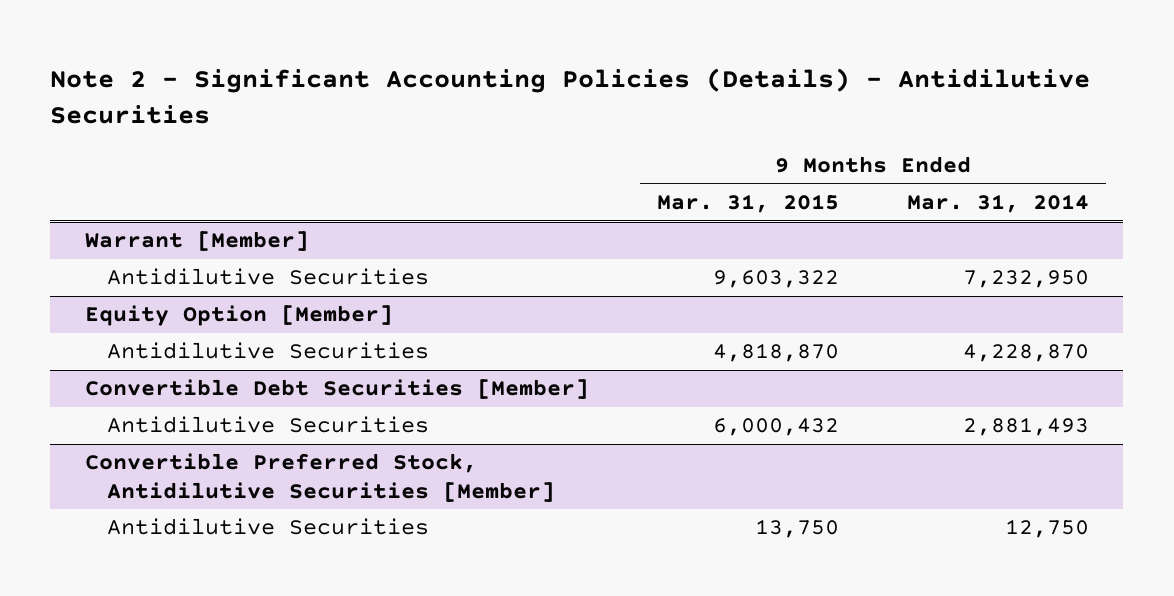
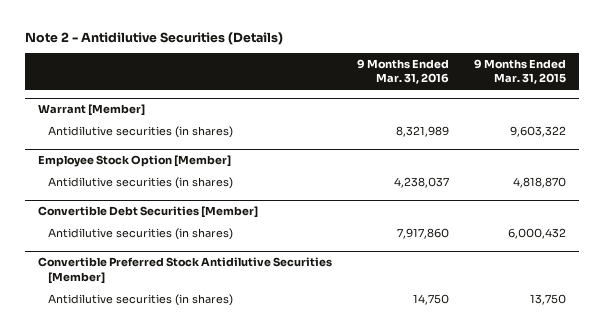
[50,67,1091,125] Note 2 - Significant Accounting Policies (Details) - Antidilutive Securities -> [24,32,283,46] Note 2 - Antidilutive Securities (Details)
[907,194,1090,214] Mar. 31, 2014 -> none
none -> [356,59,449,85] 9 Months Ended Mar. 31, 2016
[84,305,393,327] Equity Option [Member] -> none
[106,268,429,286] Antidilutive Securities -> [47,126,233,139] Antidilutive securities (in shares)
none -> [37,155,231,168] Employee Stock Option [Member]
[106,342,429,360] Antidilutive Securities -> [47,177,233,190] Antidilutive securities (in shares)
[106,416,429,434] Antidilutive Securities -> [47,228,233,241] Antidilutive securities (in shares)
[84,453,555,502] Convertible Preferred Stock, Antidilutive Securities [Member] -> [37,257,332,284] Convertible Preferred Stock Antidilutive Securities [Member]
[106,518,429,536] Antidilutive Securities -> [47,294,233,307] Antidilutive securities (in shares)

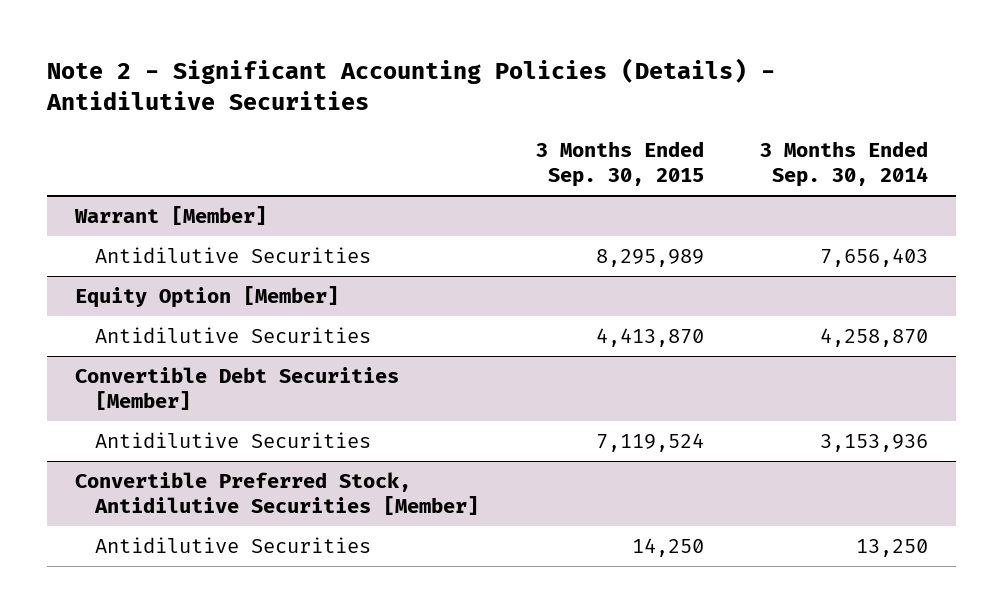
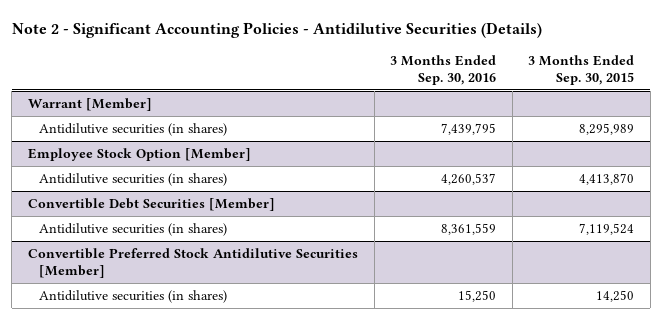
[46,57,776,110] Note 2 - Significant Accounting Policies (Details) - Antidilutive Securities -> [11,21,542,38] Note 2 - Significant Accounting Policies - Antidilutive Securities (Details)
[760,141,929,188] 3 Months Ended Sep. 30, 2014 -> none
none -> [390,55,497,85] 3 Months Ended Sep. 30, 2016
[75,286,340,309] Equity Option [Member] -> none
[95,247,372,264] Antidilutive Securities -> [38,123,227,137] Antidilutive securities (in shares)
none -> [28,148,252,162] Employee Stock Option [Member]
[95,327,372,344] Antidilutive Securities -> [38,173,227,187] Antidilutive securities (in shares)
[95,432,372,449] Antidilutive Securities -> [38,223,227,237] Antidilutive securities (in shares)
[75,472,480,516] Convertible Preferred Stock, Antidilutive Securities [Member] -> [28,248,359,278] Convertible Preferred Stock Antidilutive Securities [Member]
[95,537,372,554] Antidilutive Securities -> [38,290,227,304] Antidilutive securities (in shares)

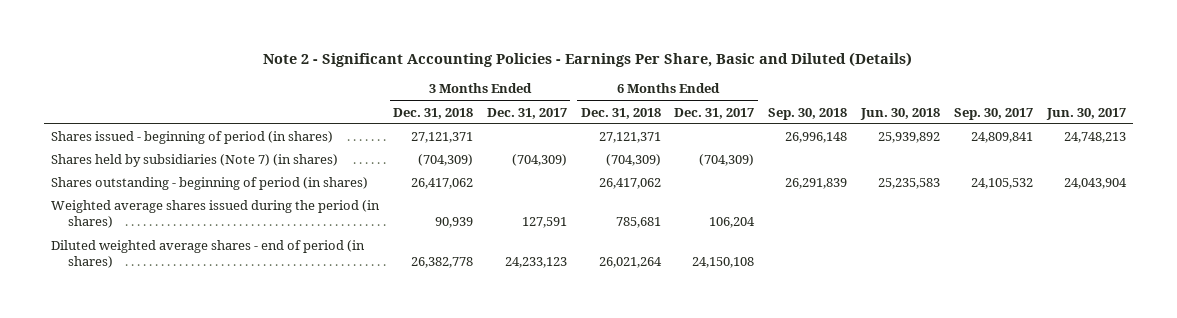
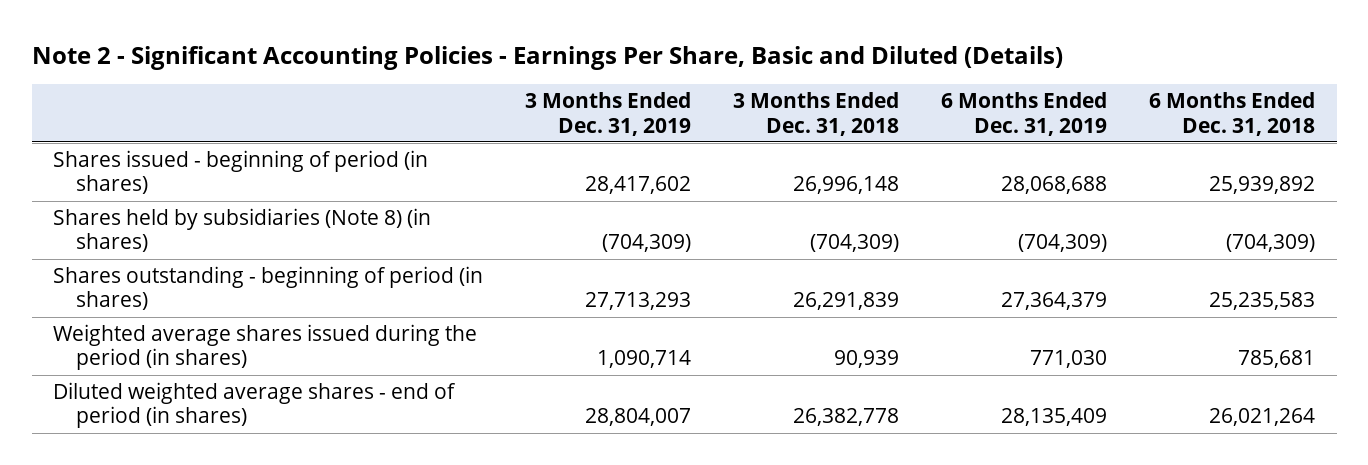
[486,107,567,119] Dec. 31, 2017 -> none
[674,107,755,119] Dec. 31, 2017 -> none
[768,107,848,120] Sep. 30, 2018 -> none
[860,107,941,120] Jun. 30, 2018 -> none
[953,107,1033,120] Sep. 30, 2017 -> none
[1045,107,1126,120] Jun. 30, 2017 -> none
none -> [525,91,692,136] 3 Months Ended Dec. 31, 2019
none -> [941,91,1108,136] 6 Months Ended Dec. 31, 2019
[411,132,474,144] 27,121,371 -> [793,176,900,195] 26,996,148
[598,132,661,144] 27,121,371 -> [1209,176,1316,195] 25,939,892
[51,154,339,168] Shares held by subsidiaries (Note 7) (in shares) -> [52,207,431,253] Shares held by subsidiaries (Note 8) (in shares)
[411,178,474,190] 26,417,062 -> [793,292,900,311] 26,291,839
[598,178,661,190] 26,417,062 -> [1209,292,1316,311] 25,235,583

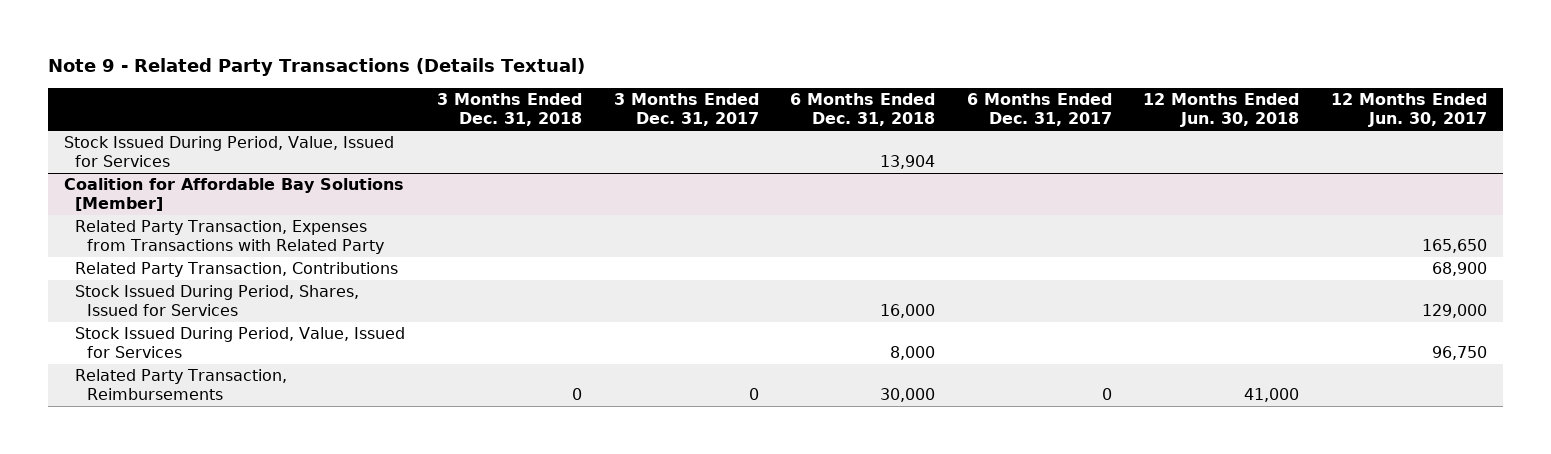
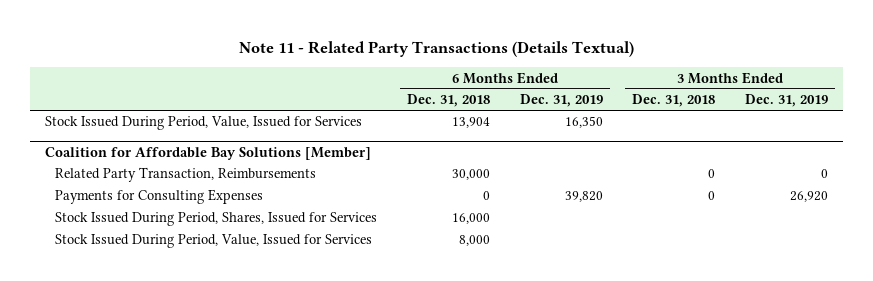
[47,58,585,77] Note 9 - Related Party Transactions (Details Textual) -> [238,40,634,57] Note 11 - Related Party Transactions (Details Textual)
[613,93,759,127] 3 Months Ended Dec. 31, 2017 -> none
[966,93,1112,127] 6 Months Ended Dec. 31, 2017 -> none
[1143,93,1300,128] 12 Months Ended Jun. 30, 2018 -> none
[1330,93,1487,128] 12 Months Ended Jun. 30, 2017 -> none
none -> [519,94,603,108] Dec. 31, 2019
none -> [744,94,828,108] Dec. 31, 2019
[75,220,385,255] Related Party Transaction, Expenses from Transactions with Related Party -> none
[75,262,399,278] Related Party Transaction, Contributions -> none
[75,369,288,401] Related Party Transaction, Reimbursements -> [55,167,317,183] Related Party Transaction, Reimbursements
none -> [55,189,264,205] Payments for Consulting Expenses

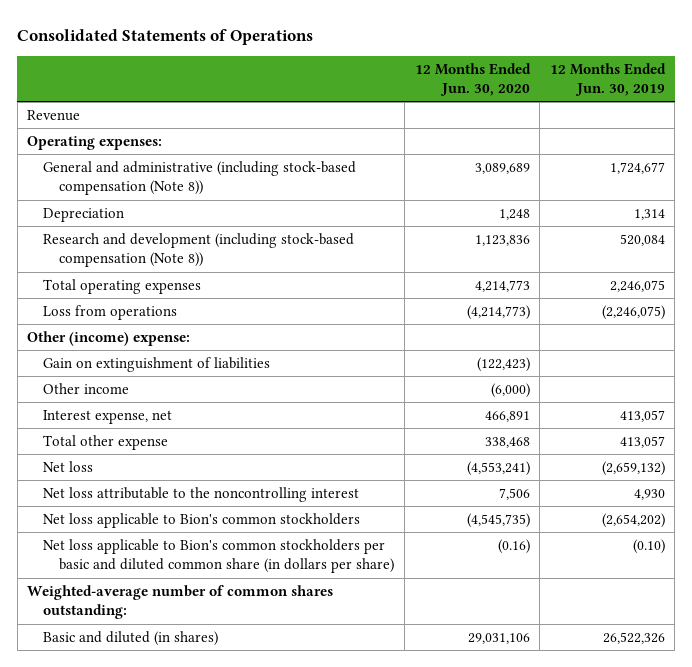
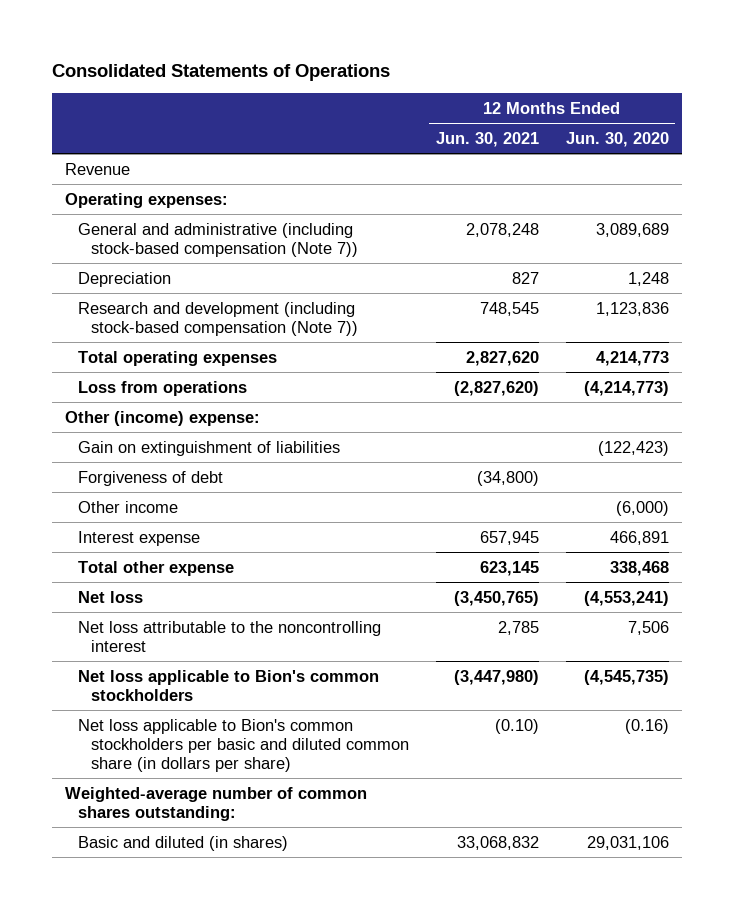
[549,62,666,96] 12 Months Ended Jun. 30, 2019 -> none
none -> [436,131,540,147] Jun. 30, 2021
[43,161,357,196] General and administrative (including stock-based compensation (Note 8)) -> [78,222,359,257] General and administrative (including stock-based compensation (Note 7))
[43,233,355,268] Research and development (including stock-based compensation (Note 8)) -> [78,301,359,336] Research and development (including stock-based compensation (Note 7))
none -> [78,470,224,486] Forgiveness of debt
[43,410,173,425] Interest expense, net -> [78,530,201,546] Interest expense

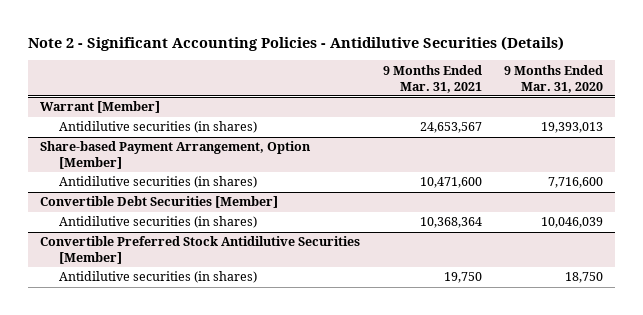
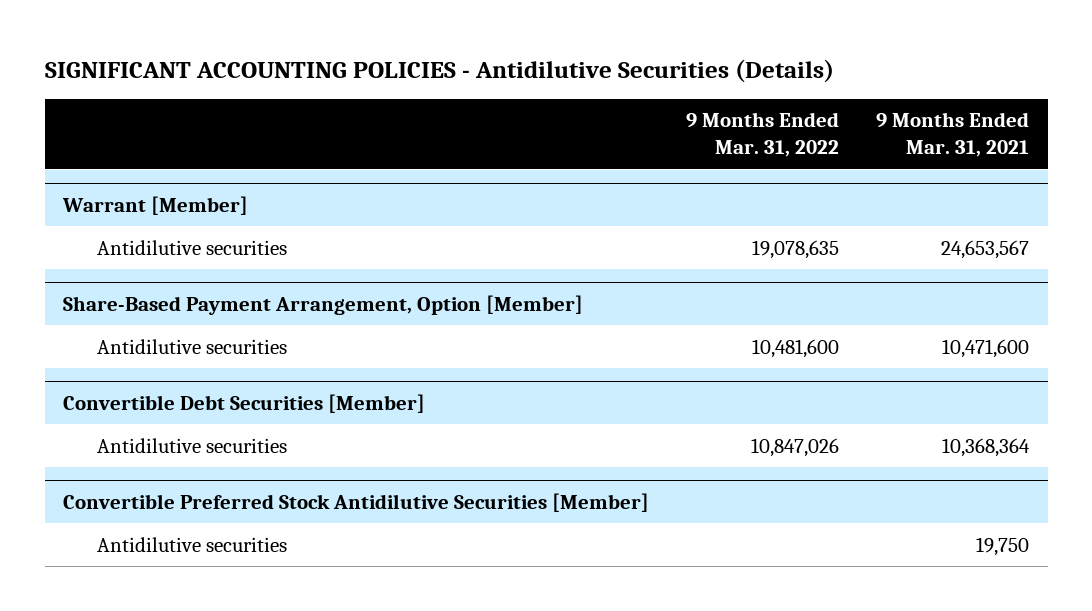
[28,35,565,51] Note 2 - Significant Accounting Policies - Antidilutive Securities (Details) -> [44,58,834,83] SIGNIFICANT ACCOUNTING POLICIES - Antidilutive Securities (Details)
[504,64,604,93] 9 Months Ended Mar. 31, 2020 -> none
none -> [686,112,840,158] 9 Months Ended Mar. 31, 2022
[59,121,258,134] Antidilutive securities (in shares) -> [97,239,288,255] Antidilutive securities
[39,141,311,170] Share-based Payment Arrangement, Option [Member] -> [63,295,584,316] Share-Based Payment Arrangement, Option [Member]
[59,176,258,189] Antidilutive securities (in shares) -> [97,338,288,354] Antidilutive securities
[59,216,258,229] Antidilutive securities (in shares) -> [97,437,288,453] Antidilutive securities
[59,271,258,284] Antidilutive securities (in shares) -> [97,536,288,552] Antidilutive securities

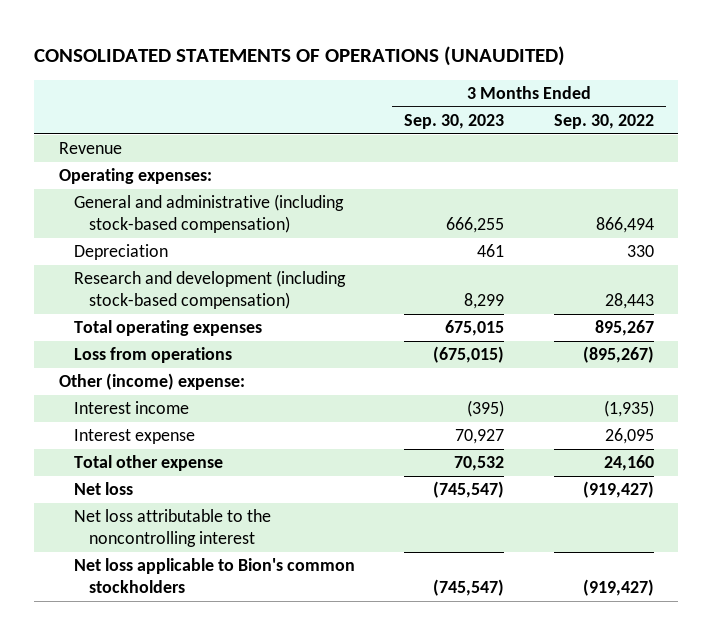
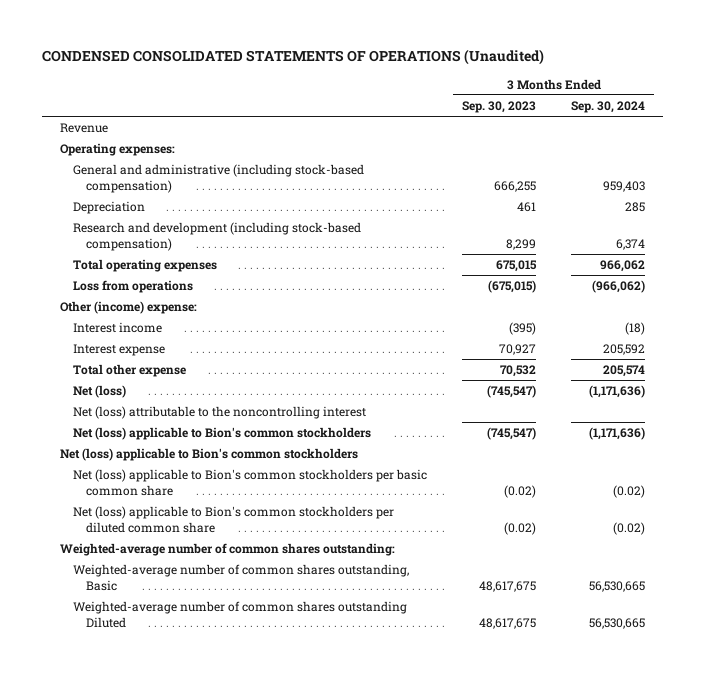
[34,46,566,67] CONSOLIDATED STATEMENTS OF OPERATIONS (UNAUDITED) -> [42,49,545,66] CONDENSED CONSOLIDATED STATEMENTS OF OPERATIONS (Unaudited)
[553,114,654,130] Sep. 30, 2022 -> none
none -> [571,100,646,113] Sep. 30, 2024
[73,482,133,496] Net loss -> [72,385,126,399] Net (loss)
[73,509,271,548] Net loss attributable to the noncontrolling interest -> [72,406,366,420] Net (loss) attributable to the noncontrolling interest
[73,558,355,594] Net loss applicable to Bion's common stockholders -> [72,427,371,441] Net (loss) applicable to Bion's common stockholders
none -> [60,448,359,462] Net (loss) applicable to Bion's common stockholders
none -> [72,469,427,496] Net (loss) applicable to Bion's common stockholders per basic common share
none -> [72,506,394,533] Net (loss) applicable to Bion's common stockholders per diluted common share
none -> [60,543,396,557] Weighted-average number of common shares outstanding:
none -> [72,564,409,591] Weighted-average number of common shares outstanding, Basic
none -> [72,601,407,628] Weighted-average number of common shares outstanding Diluted

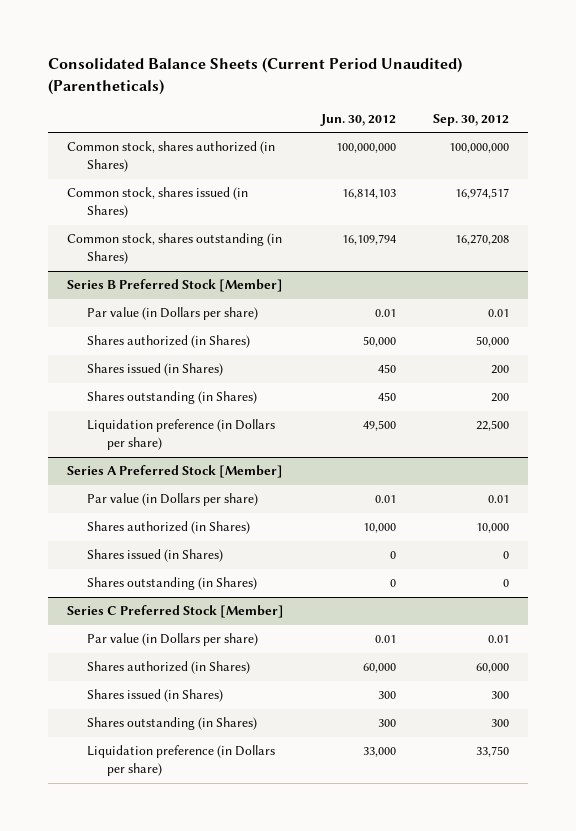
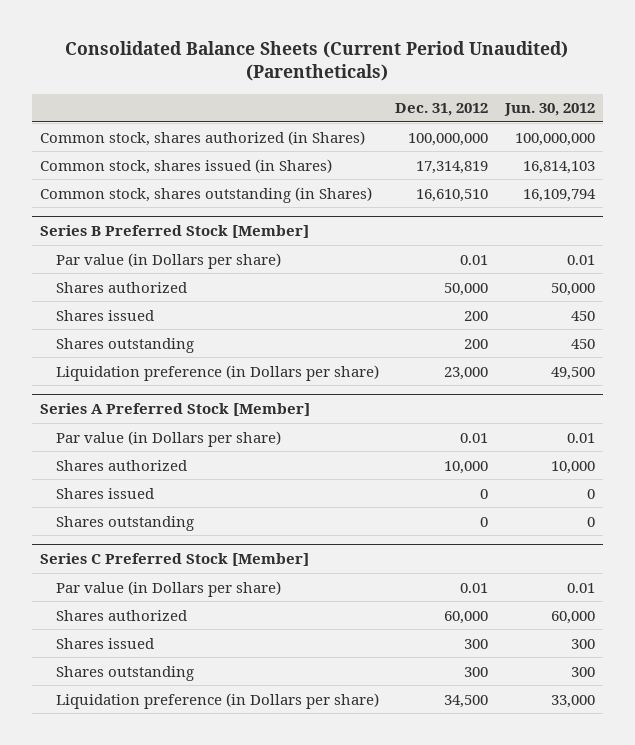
[433,113,510,126] Sep. 30, 2012 -> none
none -> [395,103,489,117] Dec. 31, 2012
[87,335,251,349] Shares authorized (in Shares) -> [56,281,188,293] Shares authorized
[87,363,224,377] Shares issued (in Shares) -> [56,309,155,321] Shares issued
[87,391,258,405] Shares outstanding (in Shares) -> [56,337,195,353] Shares outstanding
[87,521,251,535] Shares authorized (in Shares) -> [56,459,188,471] Shares authorized
[87,549,224,563] Shares issued (in Shares) -> [56,487,155,499] Shares issued
[87,577,258,591] Shares outstanding (in Shares) -> [56,515,195,531] Shares outstanding
[87,661,251,675] Shares authorized (in Shares) -> [56,609,188,621] Shares authorized
[87,689,224,703] Shares issued (in Shares) -> [56,637,155,649] Shares issued
[87,717,258,731] Shares outstanding (in Shares) -> [56,665,195,681] Shares outstanding

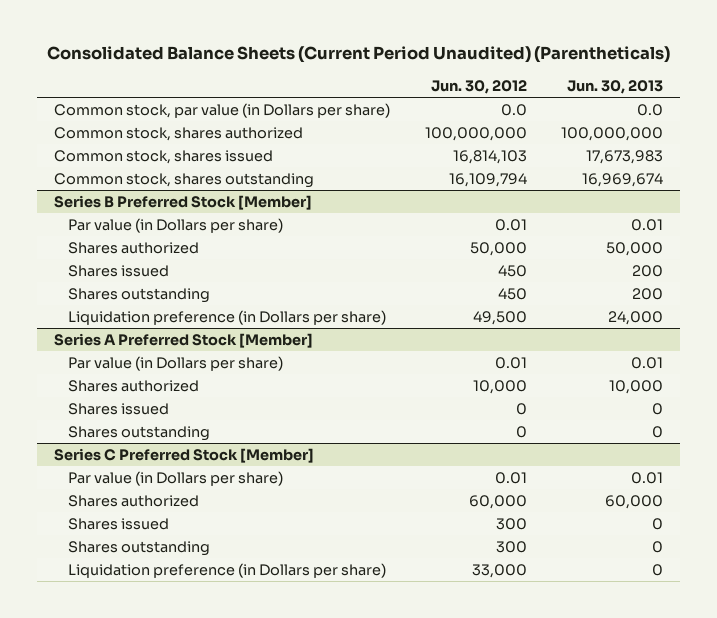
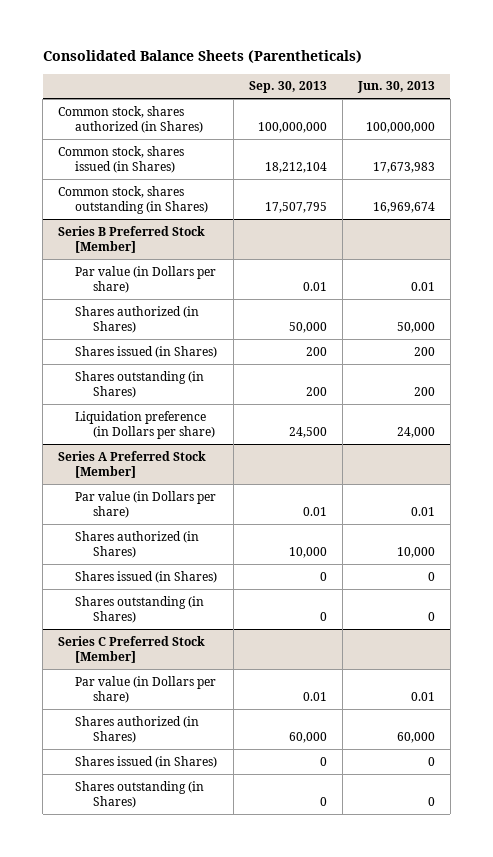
[46,46,670,64] Consolidated Balance Sheets (Current Period Unaudited) (Parentheticals) -> [42,50,362,64] Consolidated Balance Sheets (Parentheticals)
[430,79,527,94] Jun. 30, 2012 -> none
none -> [248,81,327,94] Sep. 30, 2013
[54,102,391,118] Common stock, par value (in Dollars per share) -> none
[54,126,304,141] Common stock, shares authorized -> [58,105,204,134] Common stock, shares authorized (in Shares)
[54,149,274,164] Common stock, shares issued -> [58,145,185,174] Common stock, shares issued (in Shares)
[54,172,315,188] Common stock, shares outstanding -> [58,185,209,215] Common stock, shares outstanding (in Shares)
[67,241,199,254] Shares authorized -> [75,305,200,334] Shares authorized (in Shares)
[67,264,169,277] Shares issued -> [75,345,218,358] Shares issued (in Shares)
[67,287,210,303] Shares outstanding -> [75,370,205,399] Shares outstanding (in Shares)
[67,379,199,392] Shares authorized -> [75,530,200,559] Shares authorized (in Shares)
[67,402,169,415] Shares issued -> [75,570,218,583] Shares issued (in Shares)
[67,425,210,441] Shares outstanding -> [75,595,205,624] Shares outstanding (in Shares)
[67,562,386,578] Liquidation preference (in Dollars per share) -> none
[67,494,199,507] Shares authorized -> [75,715,200,744] Shares authorized (in Shares)
[67,517,169,530] Shares issued -> [75,755,218,768] Shares issued (in Shares)
[67,540,210,556] Shares outstanding -> [75,780,205,809] Shares outstanding (in Shares)

